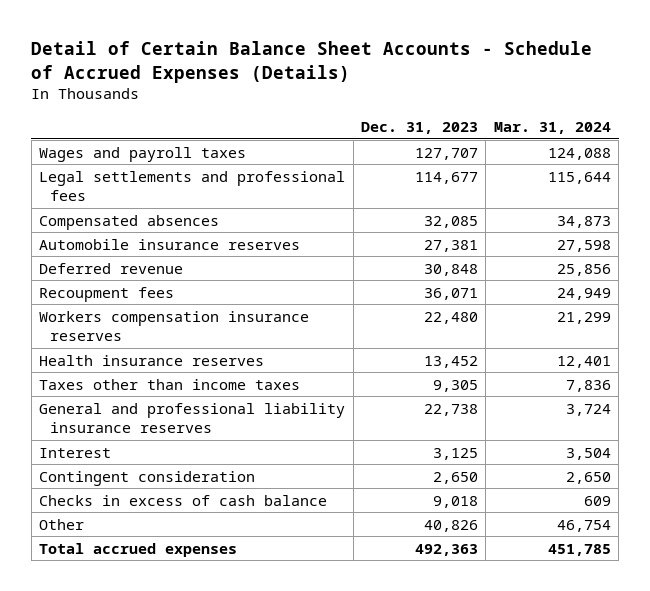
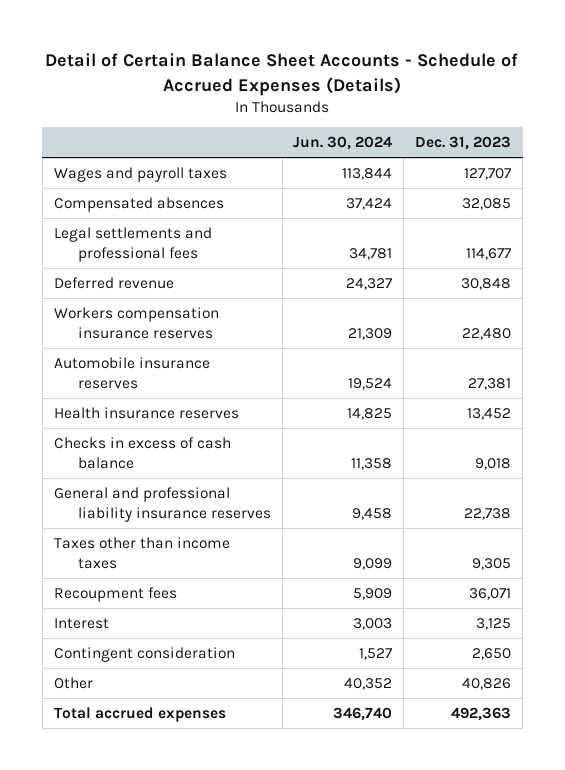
[493,122,611,135] Mar. 31, 2024 -> none
none -> [293,136,393,151] Jun. 30, 2024
[39,170,346,201] Legal settlements and professional fees -> [53,226,212,262] Legal settlements and professional fees
[39,238,301,250] Automobile insurance reserves -> [53,356,210,389] Automobile insurance reserves
[39,494,328,506] Checks in excess of cash balance -> [53,436,231,469] Checks in excess of cash balance
[39,378,301,390] Taxes other than income taxes -> [53,536,230,569] Taxes other than income taxes
[39,286,175,302] Recoupment fees -> [53,586,177,602] Recoupment fees

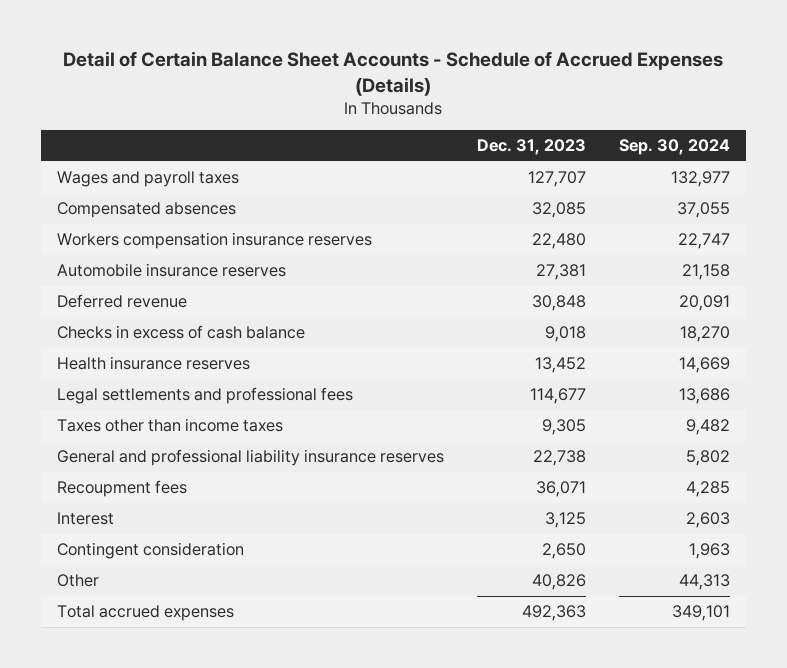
[293,136,393,151] Jun. 30, 2024 -> none
none -> [618,139,730,156] Sep. 30, 2024
[53,276,174,289] Deferred revenue -> [57,294,188,309] Deferred revenue
[53,406,239,419] Health insurance reserves -> [57,356,251,371] Health insurance reserves
[53,226,212,262] Legal settlements and professional fees -> [57,387,354,405] Legal settlements and professional fees
[53,486,271,522] General and professional liability insurance reserves -> [57,449,445,467] General and professional liability insurance reserves

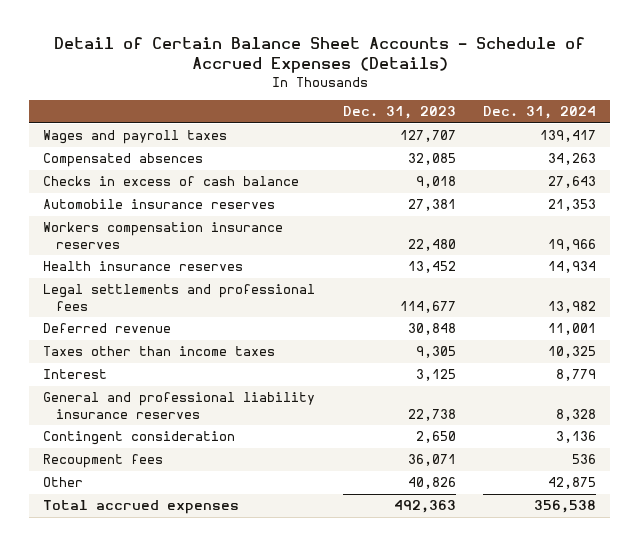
[618,139,730,156] Sep. 30, 2024 -> none
none -> [483,106,597,120] Dec. 31, 2024
[57,263,287,278] Automobile insurance reserves -> [42,199,275,210] Automobile insurance reserves
[57,232,373,250] Workers compensation insurance reserves -> [42,222,283,249] Workers compensation insurance reserves
[57,294,188,309] Deferred revenue -> [42,323,171,334] Deferred revenue
[57,449,445,467] General and professional liability insurance reserves -> [42,392,315,419] General and professional liability insurance reserves
[57,480,188,498] Recoupment fees -> [42,454,163,469] Recoupment fees

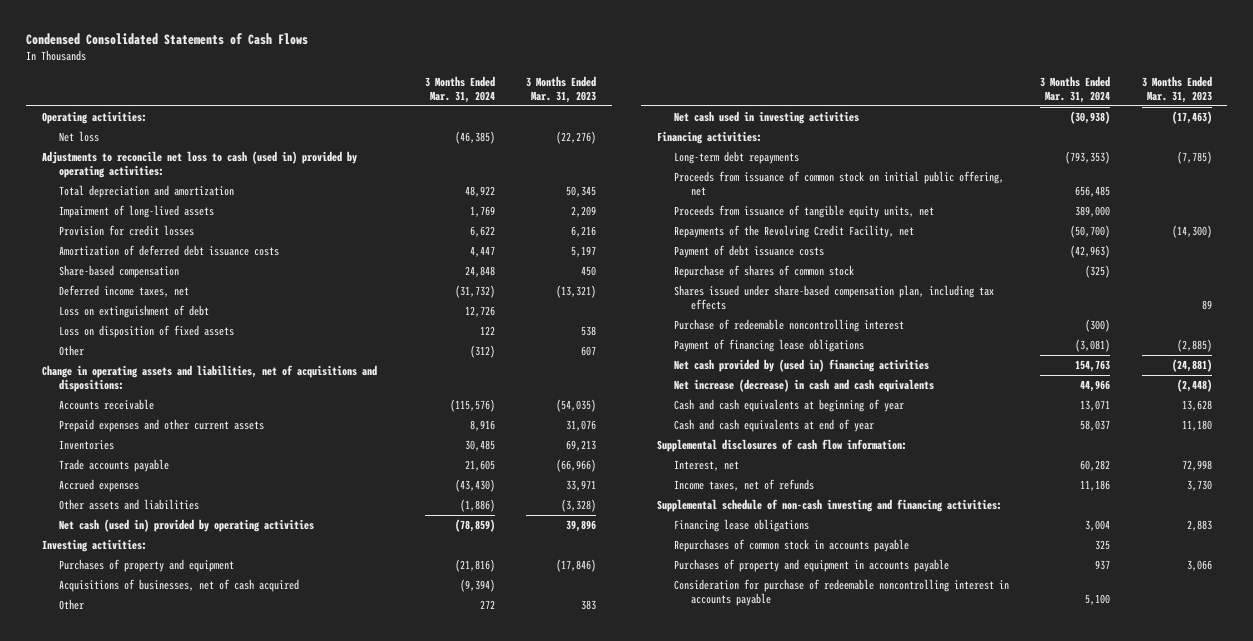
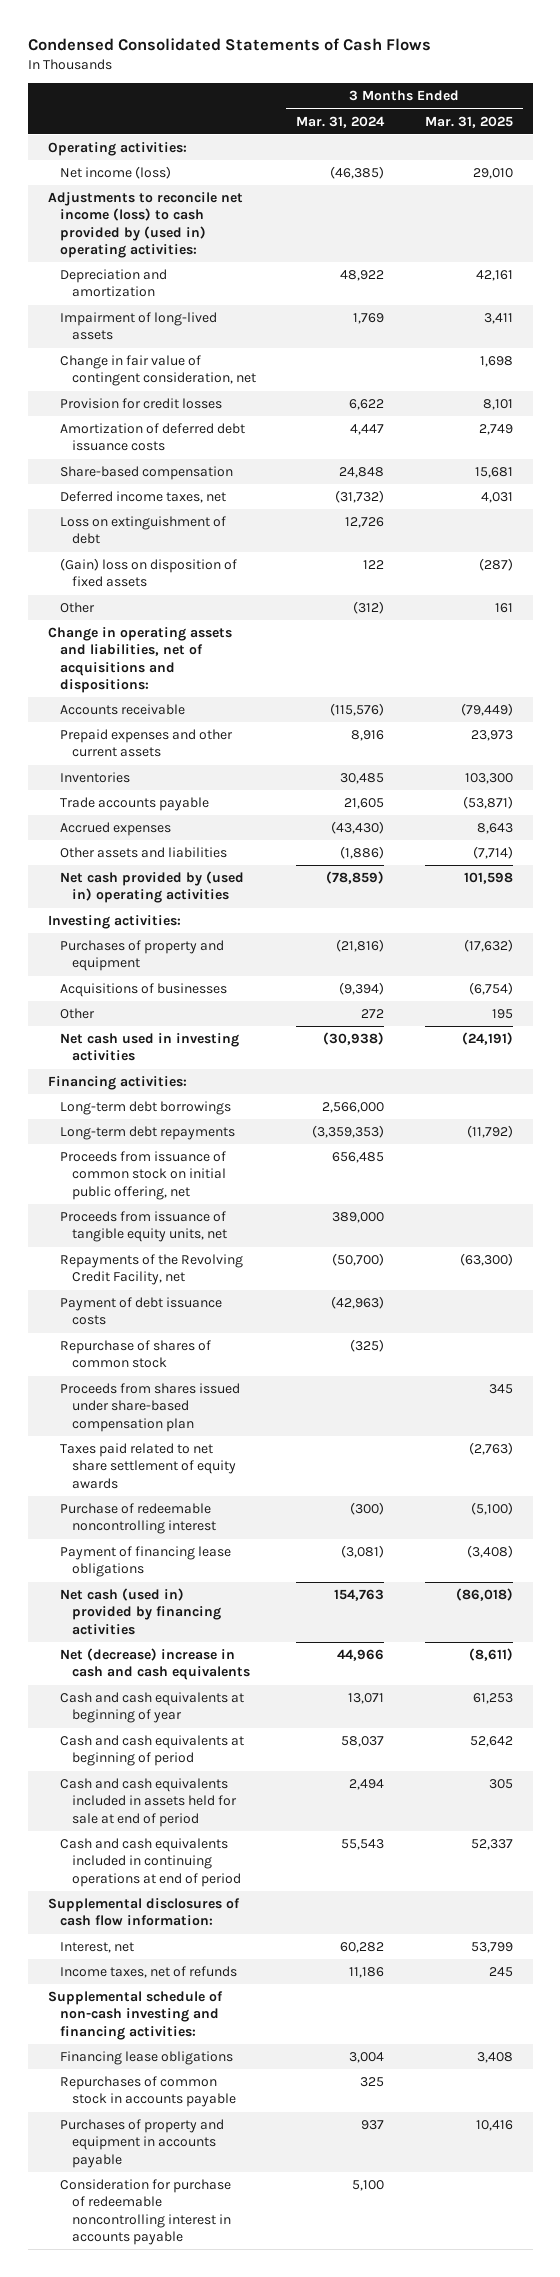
[526,75,597,104] 3 Months Ended Mar. 31, 2023 -> none
none -> [424,115,513,128] Mar. 31, 2025
[58,130,99,142] Net loss -> [59,166,171,180] Net income (loss)
[41,150,357,179] Adjustments to reconcile net loss to cash (used in) provided by operating activities: -> [47,192,243,259] Adjustments to reconcile net income (loss) to cash provided by (used in) operating activities:
[58,184,234,198] Total depreciation and amortization -> [59,269,167,298] Depreciation and amortization
none -> [59,355,256,387] Change in fair value of contingent consideration, net
[58,324,234,338] Loss on disposition of fixed assets -> [59,558,237,588] (Gain) loss on disposition of fixed assets
[58,518,314,532] Net cash (used in) provided by operating activities -> [59,871,244,904] Net cash provided by (used in) operating activities
[58,578,299,592] Acquisitions of businesses, net of cash acquired -> [59,983,227,998] Acquisitions of businesses
none -> [59,1101,231,1116] Long-term debt borrowings
[1065,150,1111,164] (793,353) -> [312,1125,385,1139] (3,359,353)
[673,284,994,311] Shares issued under share-based compensation plan, including tax effects -> [59,1383,240,1432] Proceeds from shares issued under share-based compensation plan
none -> [59,1443,236,1489] Taxes paid related to net share settlement of equity awards
[673,358,929,372] Net cash provided by (used in) financing activities -> [59,1588,221,1635] Net cash (used in) provided by financing activities
[673,378,934,392] Net increase (decrease) in cash and cash equivalents -> [59,1648,250,1681] Net (decrease) increase in cash and cash equivalents
[673,418,874,432] Cash and cash equivalents at end of year -> [59,1735,244,1767] Cash and cash equivalents at beginning of period
none -> [59,1778,237,1827] Cash and cash equivalents included in assets held for sale at end of period
none -> [59,1838,241,1887] Cash and cash equivalents included in continuing operations at end of period

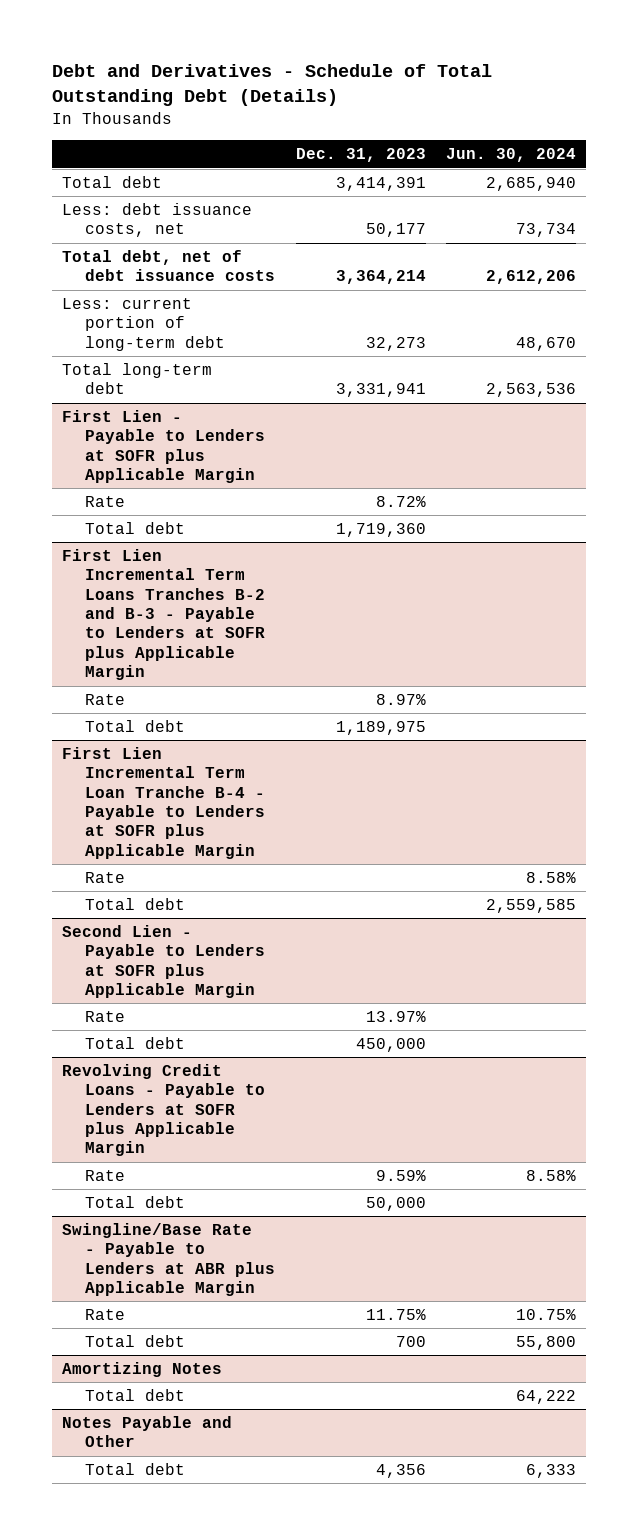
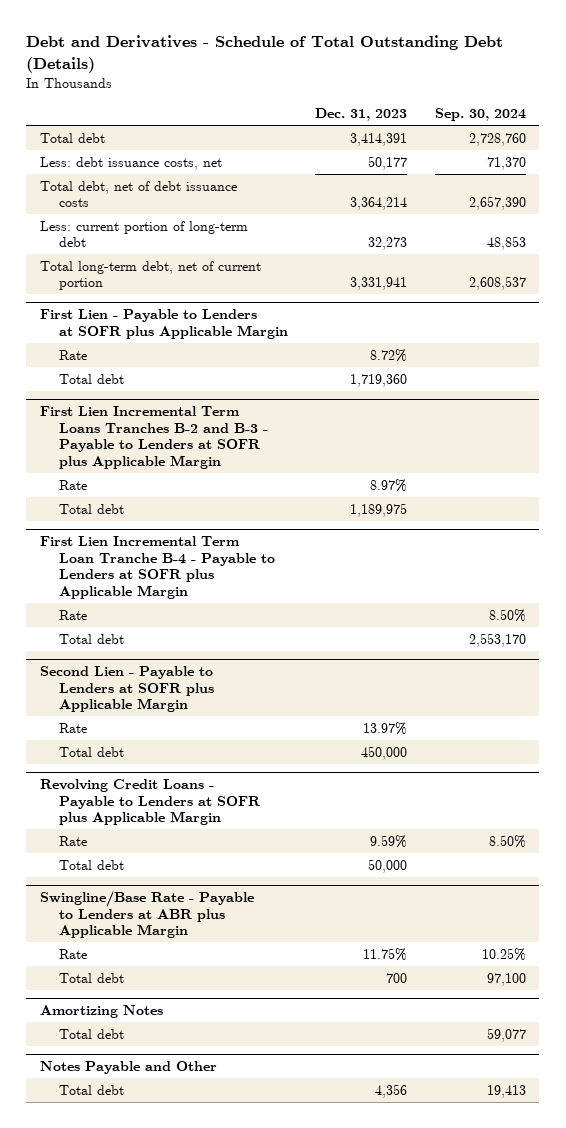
[445,148,576,163] Jun. 30, 2024 -> none
none -> [434,108,526,122] Sep. 30, 2024
[62,363,213,395] Total long-term debt -> [39,260,261,291] Total long-term debt, net of current portion

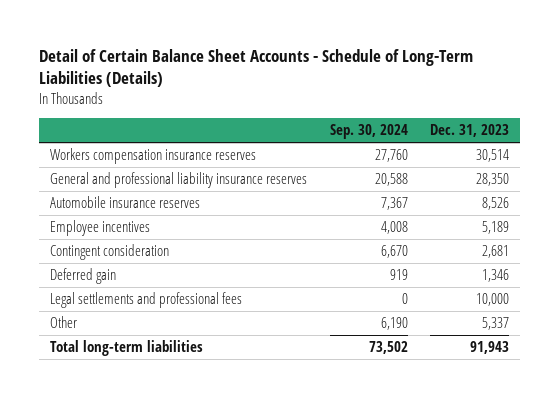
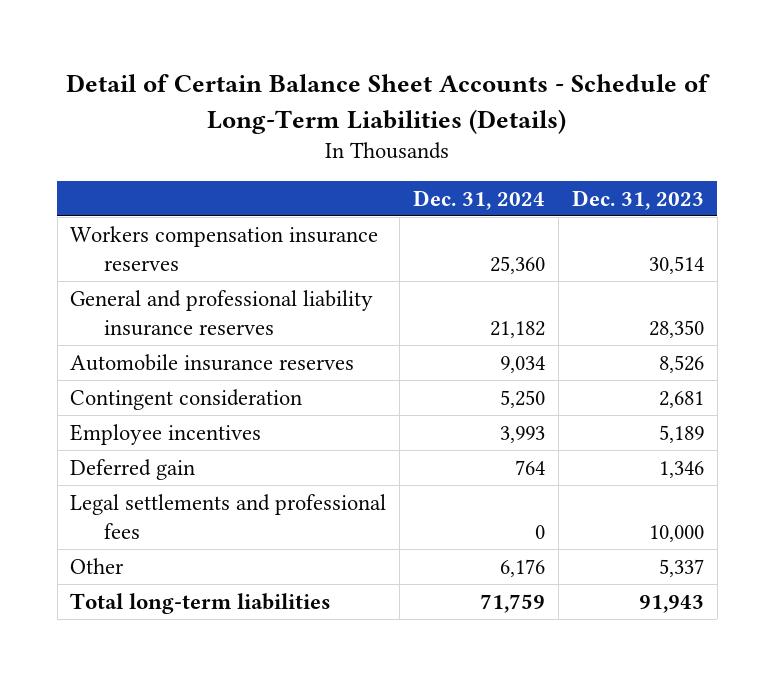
[329,124,408,140] Sep. 30, 2024 -> none
none -> [413,189,546,210] Dec. 31, 2024
[50,220,151,237] Employee incentives -> [70,423,262,445] Employee incentives

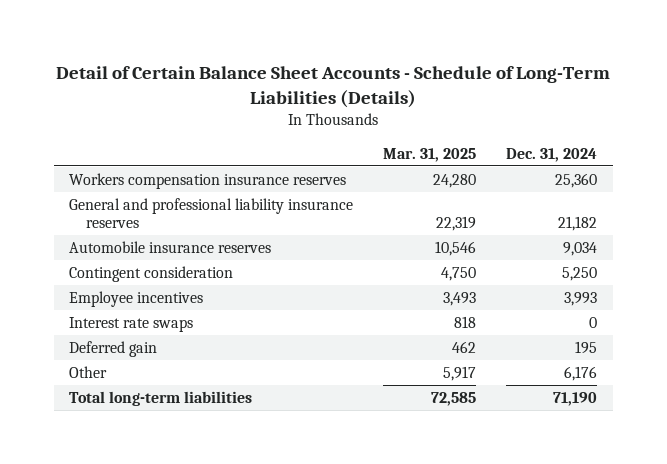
[571,189,704,210] Dec. 31, 2023 -> none
none -> [383,147,477,162] Mar. 31, 2025
[70,493,387,539] Legal settlements and professional fees -> none
none -> [69,316,194,332] Interest rate swaps
[515,459,546,475] 764 -> [575,340,598,354] 195
[480,593,546,613] 71,759 -> [553,391,598,406] 71,190

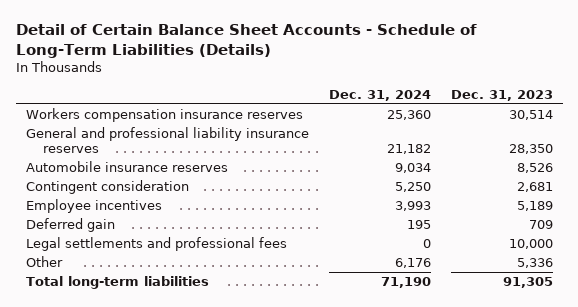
[383,147,477,162] Mar. 31, 2025 -> none
none -> [450,89,553,101] Dec. 31, 2023
[69,316,194,332] Interest rate swaps -> none
none -> [25,237,287,252] Legal settlements and professional fees

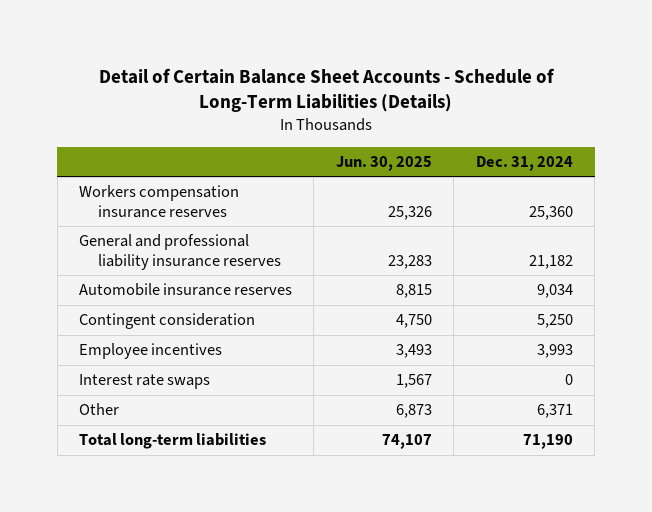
[450,89,553,101] Dec. 31, 2023 -> none
none -> [335,155,432,171] Jun. 30, 2025
[25,218,115,233] Deferred gain -> none
[25,237,287,252] Legal settlements and professional fees -> none
none -> [79,374,211,390] Interest rate swaps
[394,258,431,269] 6,176 -> [536,404,573,419] 6,371

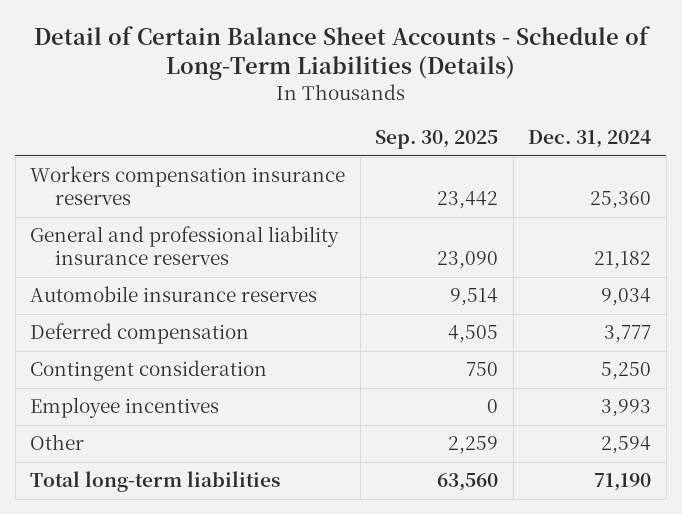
[335,155,432,171] Jun. 30, 2025 -> none
none -> [375,130,499,150] Sep. 30, 2025
none -> [30,323,250,345] Deferred compensation
[79,374,211,390] Interest rate swaps -> none
[536,404,573,419] 6,371 -> [601,436,652,455] 2,594

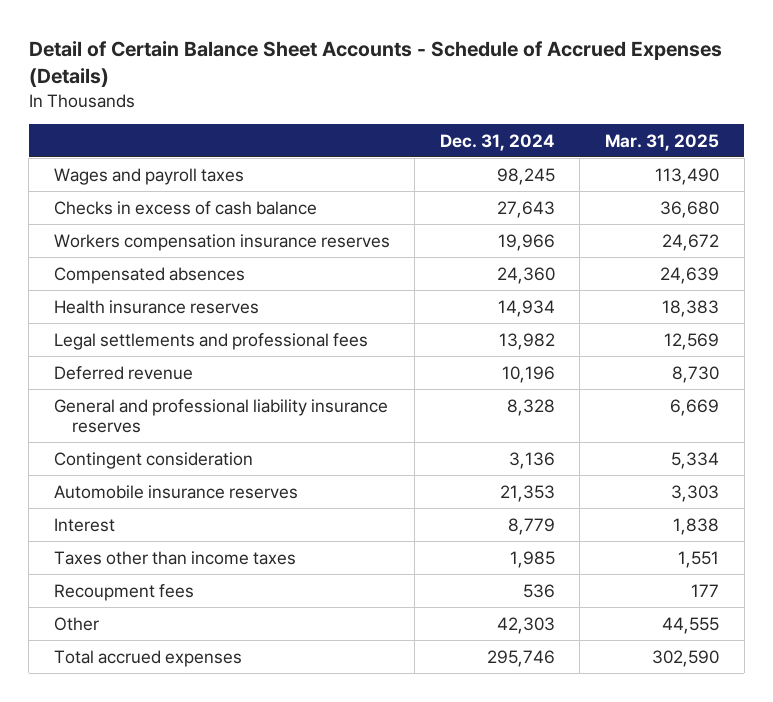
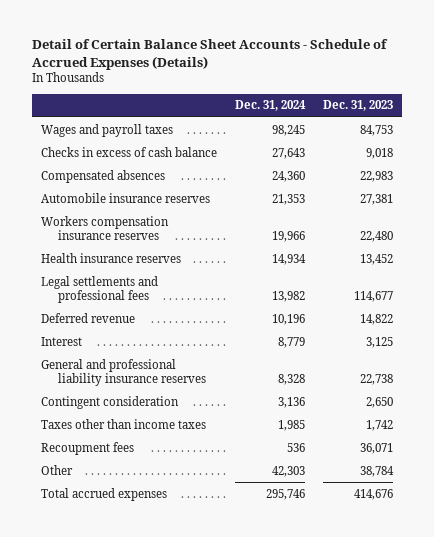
[605,133,720,151] Mar. 31, 2025 -> none
none -> [323,100,394,112] Dec. 31, 2023
[53,484,298,499] Automobile insurance reserves -> [40,192,210,203] Automobile insurance reserves
[53,233,390,251] Workers compensation insurance reserves -> [40,215,169,240] Workers compensation insurance reserves
[53,517,115,532] Interest -> [40,336,82,346] Interest

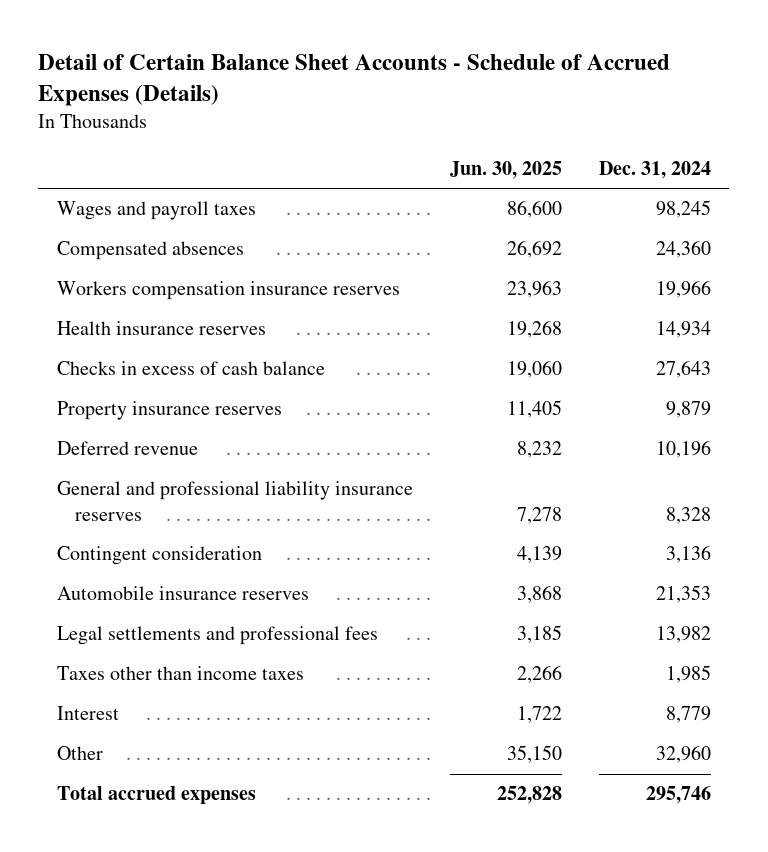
[323,100,394,112] Dec. 31, 2023 -> none
none -> [449,161,562,180] Jun. 30, 2025
[40,146,217,157] Checks in excess of cash balance -> [56,361,325,376] Checks in excess of cash balance
none -> [56,401,282,421] Property insurance reserves
[40,192,210,203] Automobile insurance reserves -> [56,586,309,601] Automobile insurance reserves
[40,275,158,303] Legal settlements and professional fees -> [56,626,378,646] Legal settlements and professional fees
[40,441,134,455] Recoupment fees -> none
[40,336,82,346] Interest -> [56,706,119,721] Interest
[271,465,305,477] 42,303 -> [655,745,711,764] 32,960

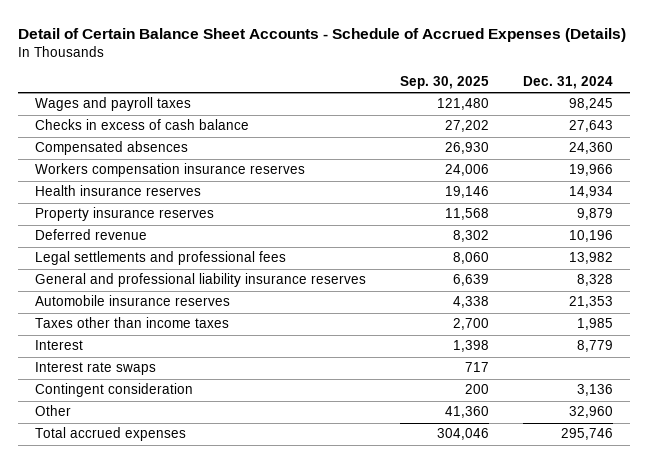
[449,161,562,180] Jun. 30, 2025 -> none
none -> [400,76,490,90] Sep. 30, 2025
[56,361,325,376] Checks in excess of cash balance -> [35,119,250,131] Checks in excess of cash balance
[56,626,378,646] Legal settlements and professional fees -> [35,251,287,266] Legal settlements and professional fees
none -> [35,362,157,376] Interest rate swaps
[56,546,262,566] Contingent consideration -> [35,383,194,398] Contingent consideration

